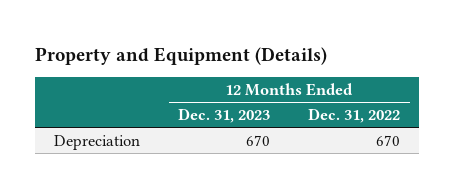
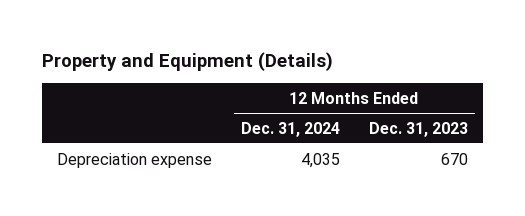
[308,108,401,124] Dec. 31, 2022 -> none
none -> [240,121,340,137] Dec. 31, 2024
[54,134,141,150] Depreciation -> [56,152,212,168] Depreciation expense

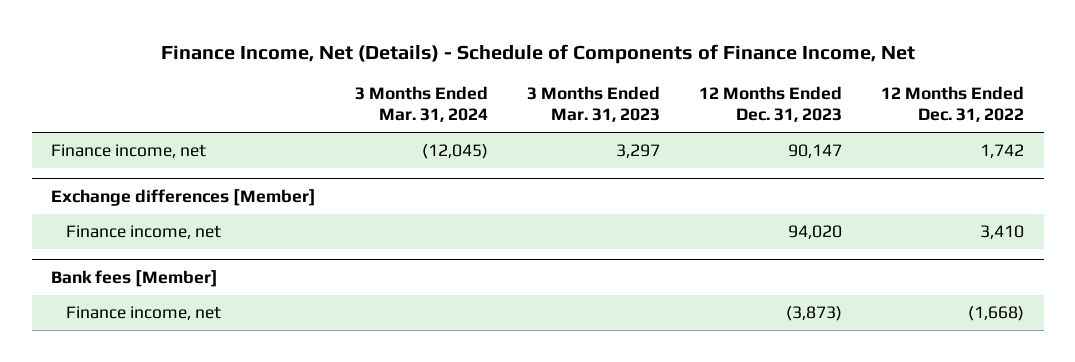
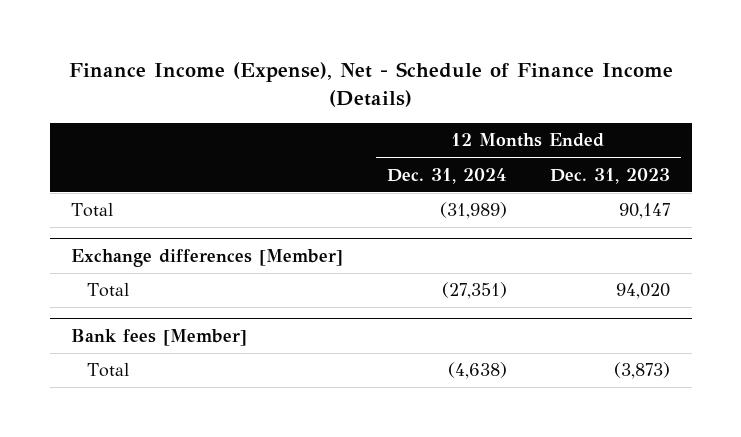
[160,43,915,64] Finance Income, Net (Details) - Schedule of Components of Finance Income, Net -> [68,62,673,108] Finance Income (Expense), Net - Schedule of Finance Income (Details)
[355,86,489,123] 3 Months Ended Mar. 31, 2024 -> none
[527,86,661,123] 3 Months Ended Mar. 31, 2023 -> none
[881,86,1025,123] 12 Months Ended Dec. 31, 2022 -> none
none -> [386,167,507,184] Dec. 31, 2024
[51,144,207,159] Finance income, net -> [71,203,114,218] Total
[66,225,222,240] Finance income, net -> [86,283,129,298] Total
[66,306,222,321] Finance income, net -> [86,363,129,378] Total

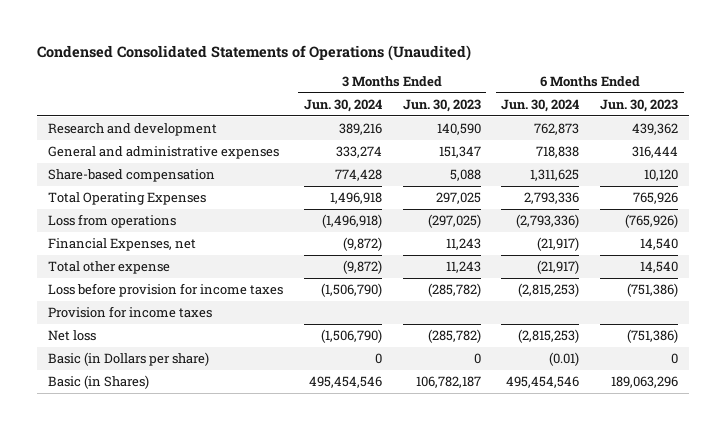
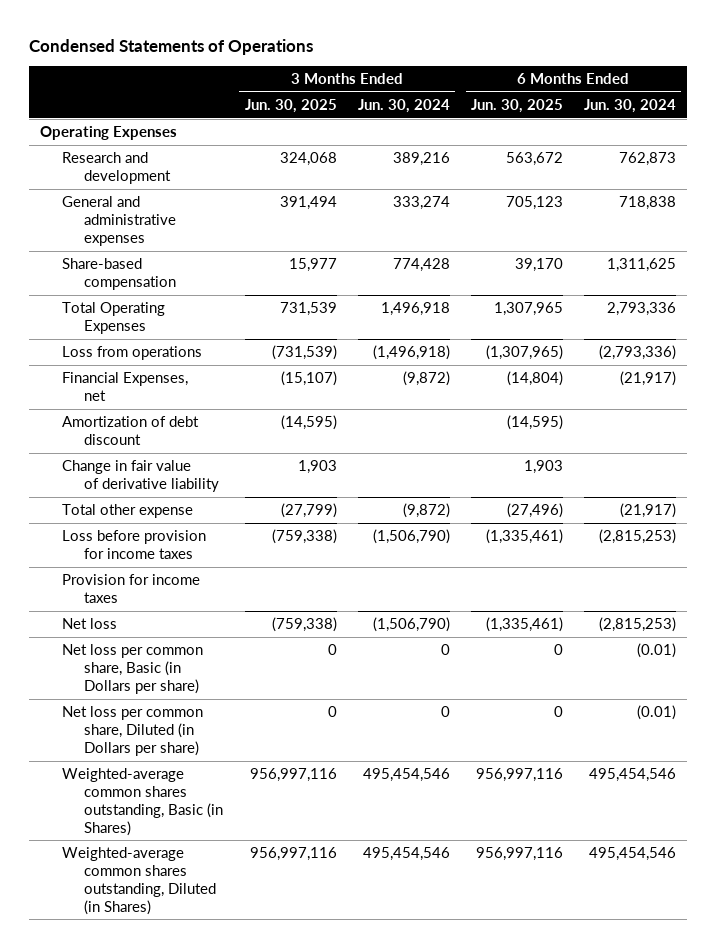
[37,45,472,62] Condensed Consolidated Statements of Operations (Unaudited) -> [29,38,314,55] Condensed Statements of Operations
[402,99,481,113] Jun. 30, 2023 -> none
[600,99,679,113] Jun. 30, 2023 -> none
none -> [244,99,337,114] Jun. 30, 2025
none -> [470,99,563,114] Jun. 30, 2025
none -> [40,126,178,141] Operating Expenses
none -> [62,416,200,445] Amortization of debt discount
none -> [62,460,220,492] Change in fair value of derivative liability
[47,352,209,367] Basic (in Dollars per share) -> [62,644,204,694] Net loss per common share, Basic (in Dollars per share)
none -> [62,706,204,756] Net loss per common share, Diluted (in Dollars per share)
[47,375,149,390] Basic (in Shares) -> [62,768,224,836] Weighted-average common shares outstanding, Basic (in Shares)
none -> [62,847,217,915] Weighted-average common shares outstanding, Diluted (in Shares)

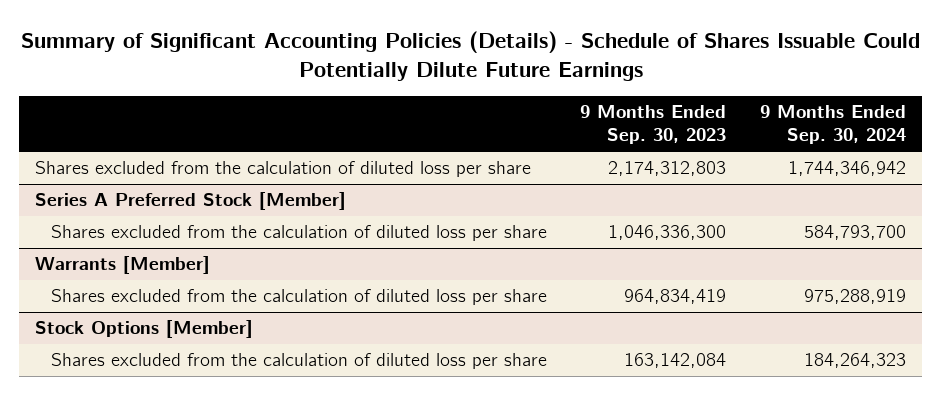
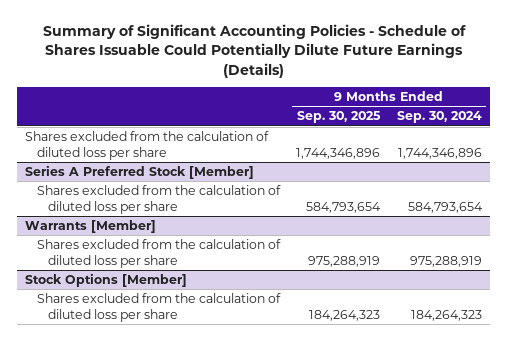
[20,30,920,81] Summary of Significant Accounting Policies (Details) - Schedule of Shares Issuable Could Potentially Dilute Future Earnings -> [42,24,466,78] Summary of Significant Accounting Policies - Schedule of Shares Issuable Could Potentially Dilute Future Earnings (Details)
[580,105,727,145] 9 Months Ended Sep. 30, 2023 -> none
none -> [297,111,382,124] Sep. 30, 2025
[787,161,906,177] 1,744,346,942 -> [398,147,483,159] 1,744,346,896
[803,225,906,241] 584,793,700 -> [408,201,484,213] 584,793,654

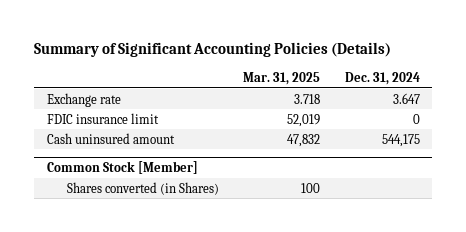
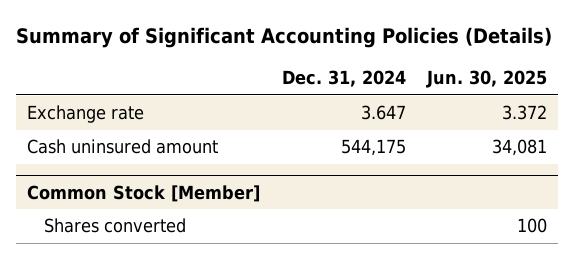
[243,72,321,86] Mar. 31, 2025 -> none
none -> [426,69,548,88] Jun. 30, 2025
[46,112,159,124] FDIC insurance limit -> none
[66,181,219,195] Shares converted (in Shares) -> [44,218,187,234] Shares converted

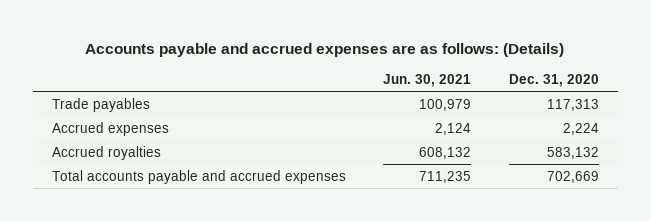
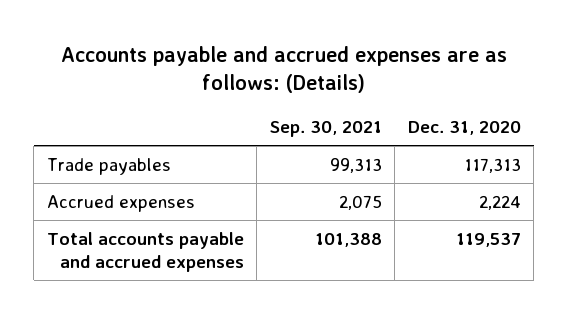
[383,73,472,87] Jun. 30, 2021 -> none
none -> [269,121,382,138] Sep. 30, 2021
[51,145,161,160] Accrued royalties -> none
[547,170,600,183] 702,669 -> [455,232,521,247] 119,537

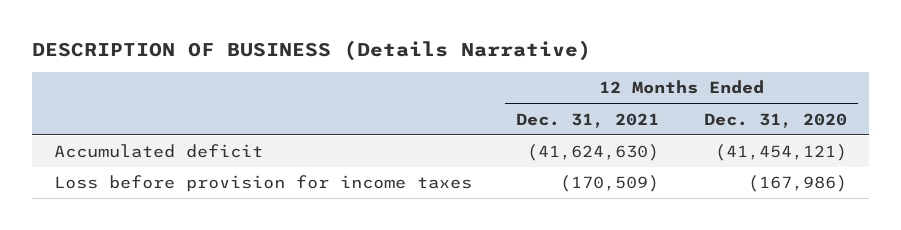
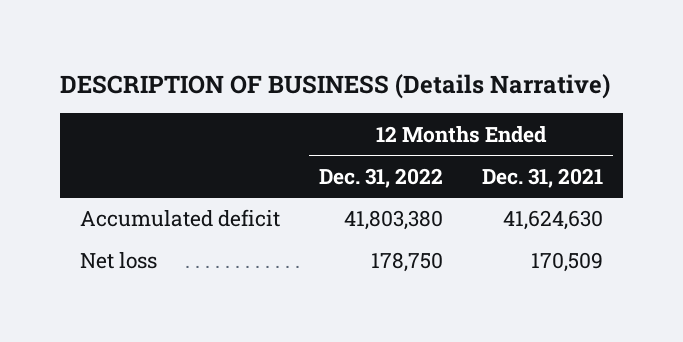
[704,112,848,128] Dec. 31, 2020 -> none
none -> [319,167,444,188] Dec. 31, 2022
[53,175,472,193] Loss before provision for income taxes -> none
[527,144,660,162] (41,624,630) -> [503,210,604,231] 41,624,630
none -> [79,252,157,270] Net loss

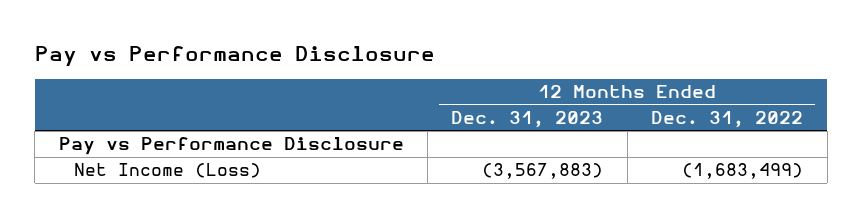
[60,73,611,99] DESCRIPTION OF BUSINESS (Details Narrative) -> [34,46,435,68] Pay vs Performance Disclosure
[482,167,604,188] Dec. 31, 2021 -> none
none -> [451,111,604,129] Dec. 31, 2023
[79,209,280,228] Accumulated deficit -> none
none -> [58,137,404,156] Pay vs Performance Disclosure
[79,252,157,270] Net loss -> [74,163,262,179] Net Income (Loss)
[371,252,444,273] 178,750 -> [682,163,804,180] (1,683,499)

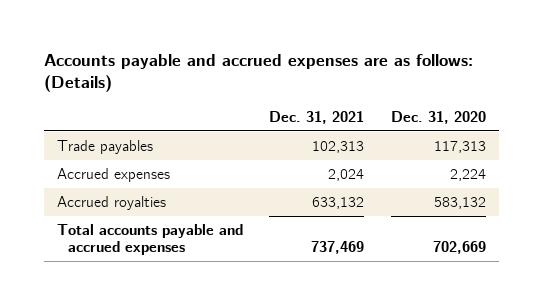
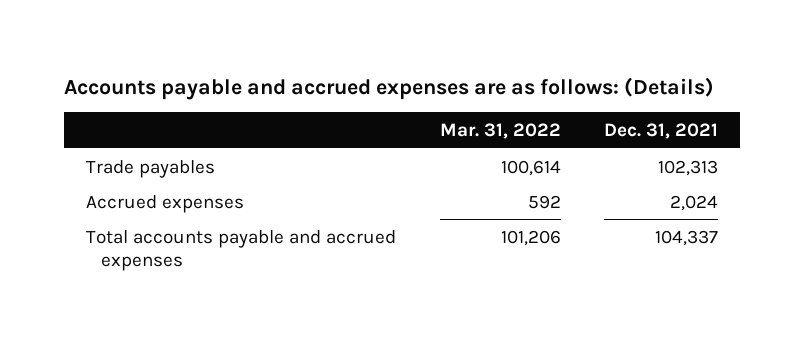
[390,110,486,124] Dec. 31, 2020 -> none
none -> [439,123,561,140] Mar. 31, 2022
[56,195,166,210] Accrued royalties -> none
[311,240,365,254] 737,469 -> [655,229,719,246] 104,337

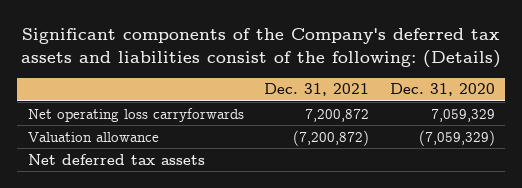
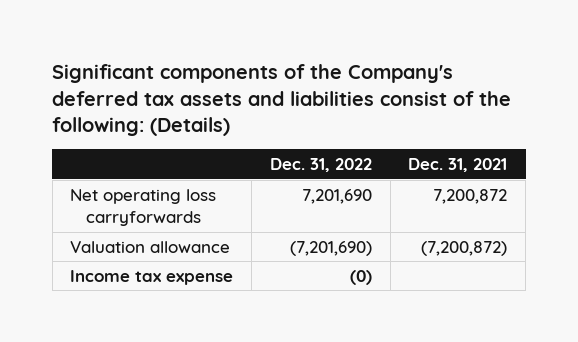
[389,83,495,97] Dec. 31, 2020 -> none
none -> [269,158,372,173] Dec. 31, 2022
[27,153,205,165] Net deferred tax assets -> [70,269,234,285] Income tax expense

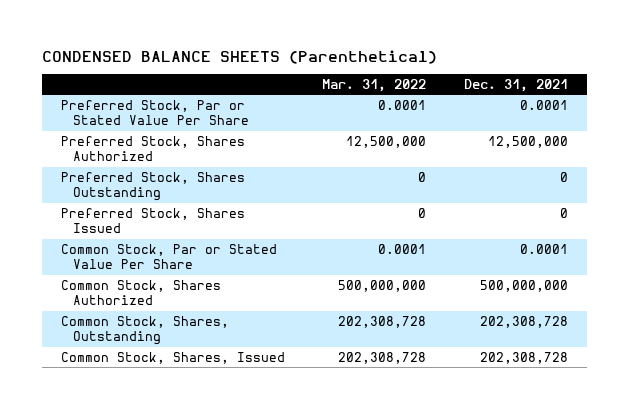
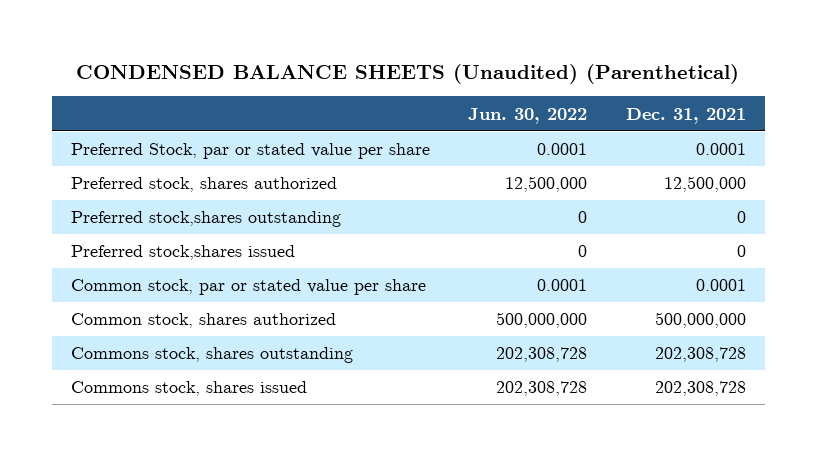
[42,49,438,64] CONDENSED BALANCE SHEETS (Parenthetical) -> [76,64,740,85] CONDENSED BALANCE SHEETS (Unaudited) (Parenthetical)
[322,79,427,93] Mar. 31, 2022 -> none
none -> [468,107,588,124] Jun. 30, 2022
[60,99,250,126] Preferred Stock, Par or Stated Value Per Share -> [71,143,431,160] Preferred Stock, par or stated value per share
[60,135,245,162] Preferred Stock, Shares Authorized -> [71,177,338,193] Preferred stock, shares authorized
[60,171,245,202] Preferred Stock, Shares Outstanding -> [71,211,342,228] Preferred stock,shares outstanding
[60,207,245,234] Preferred Stock, Shares Issued -> [71,245,296,261] Preferred stock,shares issued
[60,243,277,270] Common Stock, Par or Stated Value Per Share -> [71,279,427,296] Common stock, par or stated value per share
[60,279,221,306] Common Stock, Shares Authorized -> [71,313,337,329] Common stock, shares authorized
[60,315,229,346] Common Stock, Shares, Outstanding -> [71,347,354,364] Commons stock, shares outstanding
[60,351,285,364] Common Stock, Shares, Issued -> [71,381,308,397] Commons stock, shares issued

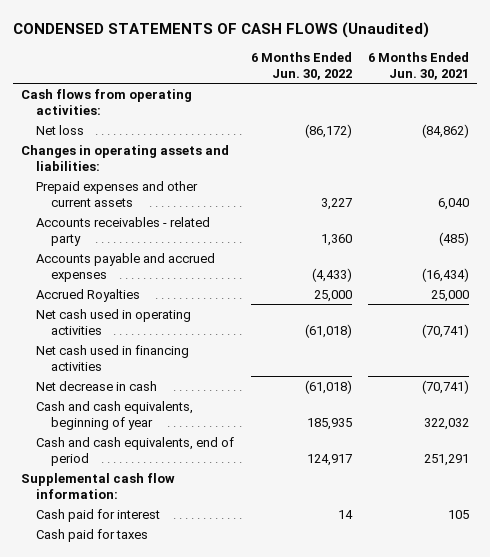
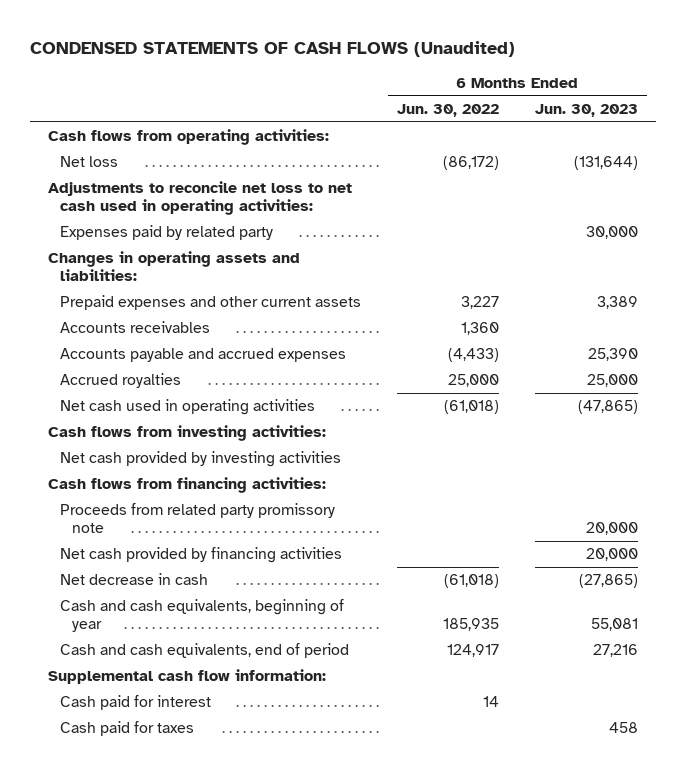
[368,51,470,80] 6 Months Ended Jun. 30, 2021 -> none
none -> [534,103,638,117] Jun. 30, 2023
none -> [47,181,352,216] Adjustments to reconcile net loss to net cash used in operating activities:
none -> [59,225,273,241] Expenses paid by related party
[36,216,211,246] Accounts receivables - related party -> [59,321,210,334] Accounts receivables
[36,288,141,302] Accrued Royalties -> [59,373,181,389] Accrued royalties
none -> [47,425,326,442] Cash flows from investing activities:
none -> [59,451,341,468] Net cash provided by investing activities
none -> [47,477,326,494] Cash flows from financing activities:
none -> [59,503,335,534] Proceeds from related party promissory note
[36,344,190,371] Net cash used in financing activities -> [59,547,342,564] Net cash provided by financing activities

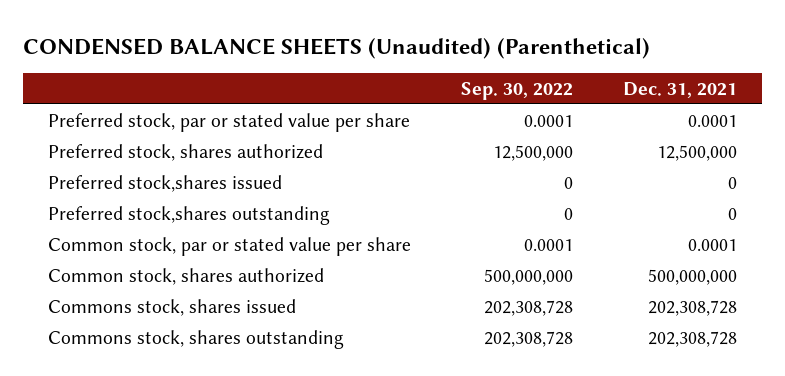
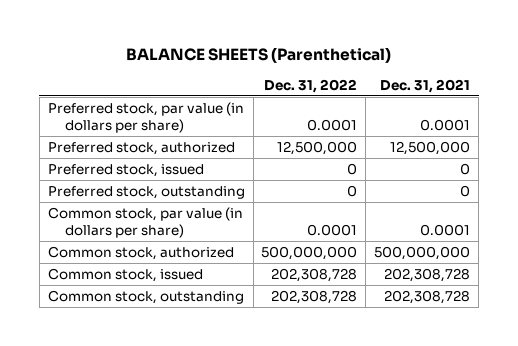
[22,37,650,59] CONDENSED BALANCE SHEETS (Unaudited) (Parenthetical) -> [125,47,391,64] BALANCE SHEETS (Parenthetical)
[460,82,573,101] Sep. 30, 2022 -> none
none -> [264,78,358,93] Dec. 31, 2022
[47,112,410,132] Preferred stock, par or stated value per share -> [47,101,244,134] Preferred stock, par value (in dollars per share)
[47,143,323,161] Preferred stock, shares authorized -> [47,141,235,155] Preferred stock, authorized
[47,174,282,192] Preferred stock,shares issued -> [47,163,204,177] Preferred stock, issued
[47,205,330,225] Preferred stock,shares outstanding -> [47,185,245,199] Preferred stock, outstanding
[47,236,411,256] Common stock, par or stated value per share -> [47,206,243,239] Common stock, par value (in dollars per share)
[47,267,324,285] Common stock, shares authorized -> [47,245,234,260] Common stock, authorized
[47,298,296,316] Commons stock, shares issued -> [47,267,203,282] Common stock, issued
[47,329,344,349] Commons stock, shares outstanding -> [47,289,244,304] Common stock, outstanding

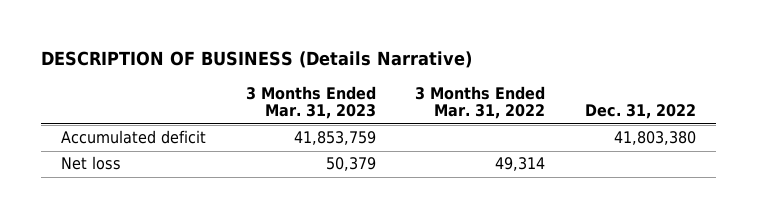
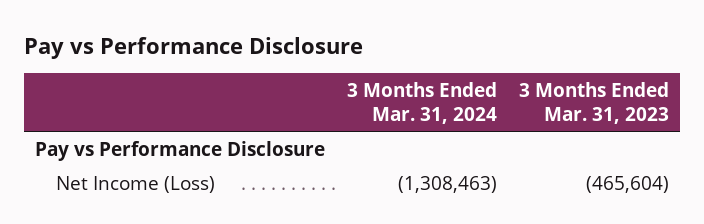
[41,50,473,68] DESCRIPTION OF BUSINESS (Details Narrative) -> [24,36,364,59] Pay vs Performance Disclosure
[415,85,546,120] 3 Months Ended Mar. 31, 2022 -> none
[585,104,697,120] Dec. 31, 2022 -> none
none -> [347,82,498,125] 3 Months Ended Mar. 31, 2024
[60,130,206,145] Accumulated deficit -> none
none -> [35,140,326,161] Pay vs Performance Disclosure
[60,156,121,171] Net loss -> [56,175,216,193] Net Income (Loss)
[325,157,376,172] 50,379 -> [586,175,670,193] (465,604)

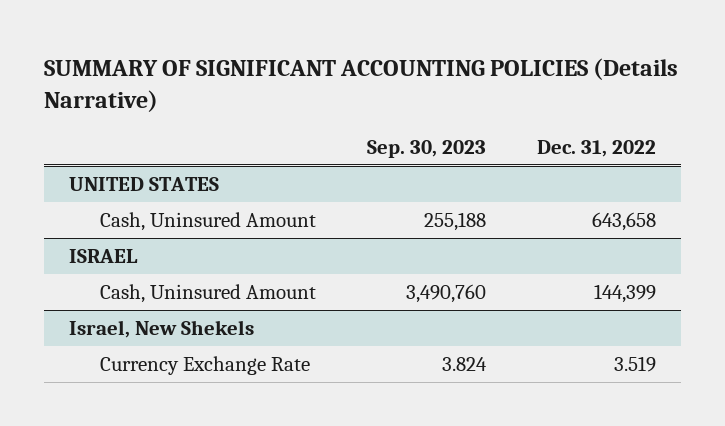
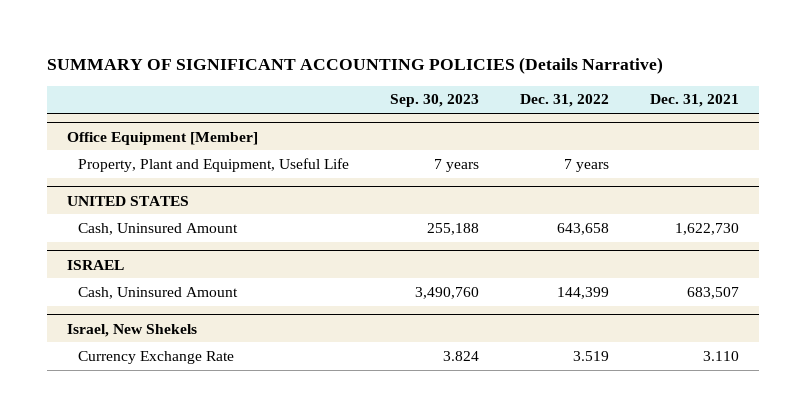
none -> [649,94,739,108] Dec. 31, 2021
none -> [66,131,258,145] Office Equipment [Member]
none -> [78,157,350,172] Property, Plant and Equipment, Useful Life

